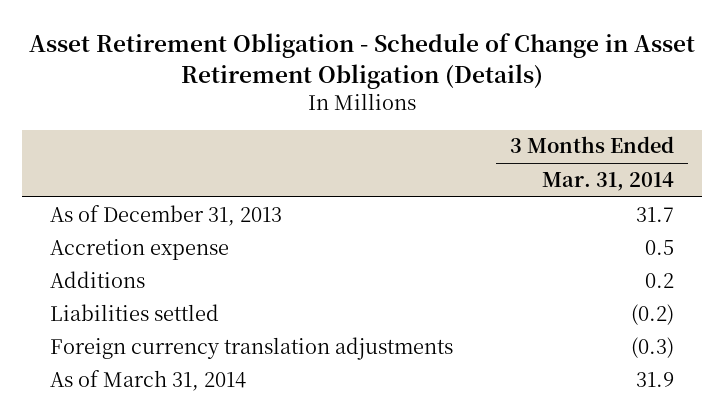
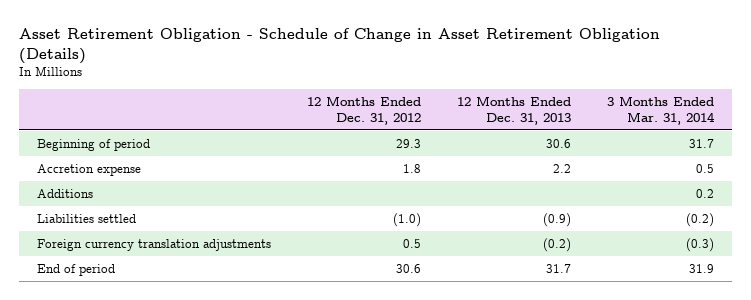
none -> [307,95,422,125] 12 Months Ended Dec. 31, 2012
none -> [456,95,571,125] 12 Months Ended Dec. 31, 2013
[50,204,283,226] As of December 31, 2013 -> [37,139,151,152] Beginning of period
[50,369,247,391] As of March 31, 2014 -> [37,264,116,277] End of period

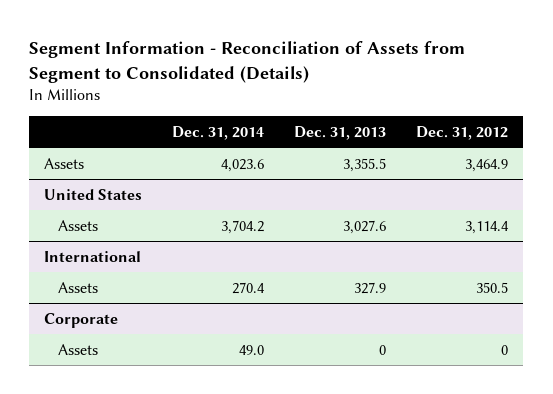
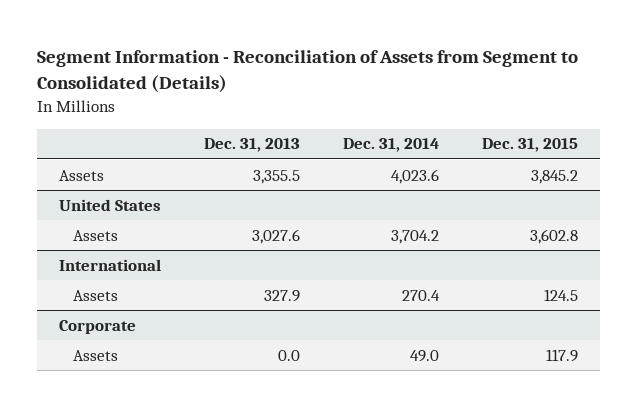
[416,125,509,140] Dec. 31, 2012 -> none
none -> [482,138,579,153] Dec. 31, 2015
[379,344,387,355] 0 -> [277,349,300,361] 0.0

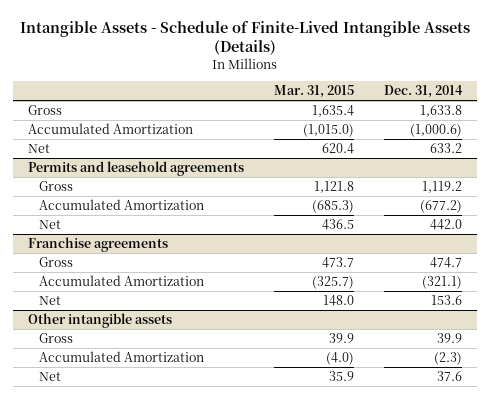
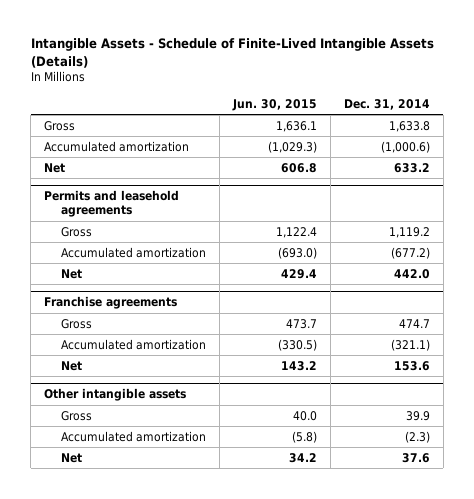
[274,85,355,99] Mar. 31, 2015 -> none
none -> [231,98,317,111] Jun. 30, 2015
[28,123,194,135] Accumulated Amortization -> [44,140,190,152] Accumulated amortization
[39,199,205,211] Accumulated Amortization -> [60,246,206,258] Accumulated amortization
[39,275,205,287] Accumulated Amortization -> [60,338,206,350] Accumulated amortization
[39,351,205,363] Accumulated Amortization -> [60,430,206,442] Accumulated amortization

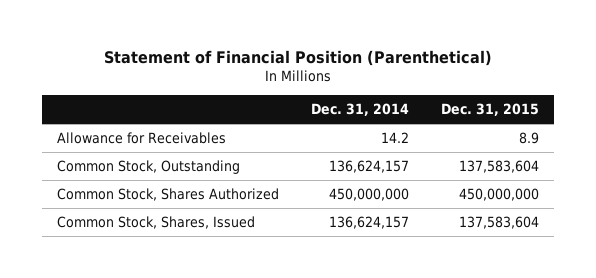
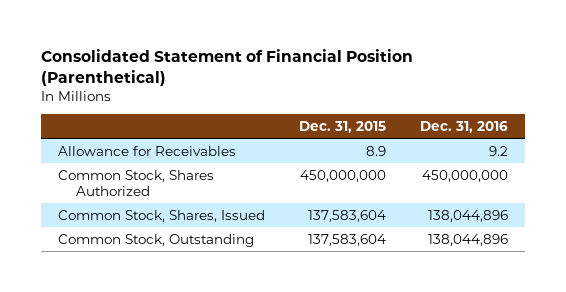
[103,49,492,66] Statement of Financial Position (Parenthetical) -> [41,48,414,86] Consolidated Statement of Financial Position (Parenthetical)
[310,103,409,117] Dec. 31, 2014 -> none
none -> [420,121,509,134] Dec. 31, 2016
[57,160,241,175] Common Stock, Outstanding -> [58,233,255,247] Common Stock, Outstanding

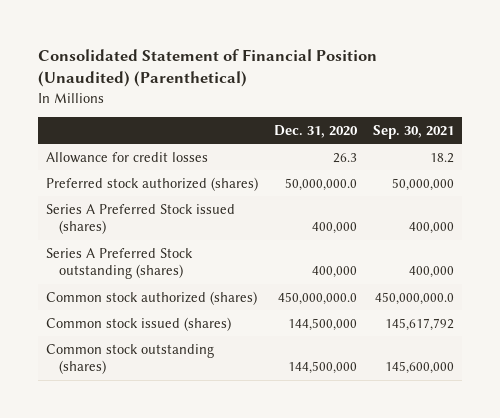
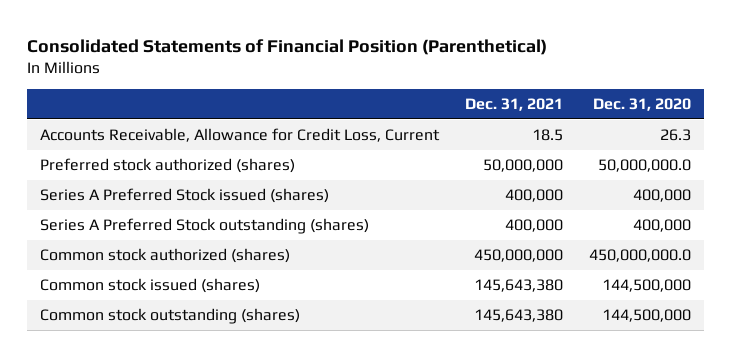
[38,48,378,88] Consolidated Statement of Financial Position (Unaudited) (Parenthetical) -> [27,38,548,55] Consolidated Statements of Financial Position (Parenthetical)
[372,124,454,139] Sep. 30, 2021 -> none
none -> [465,98,564,112] Dec. 31, 2021
[45,151,208,163] Allowance for credit losses -> [40,127,441,142] Accounts Receivable, Allowance for Credit Loss, Current

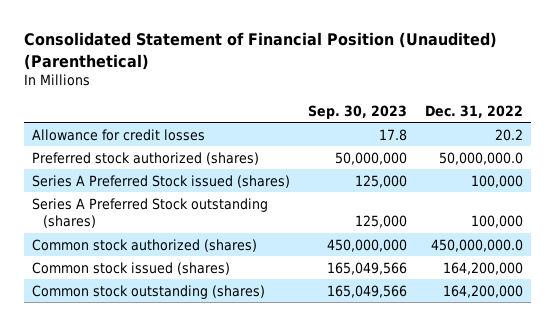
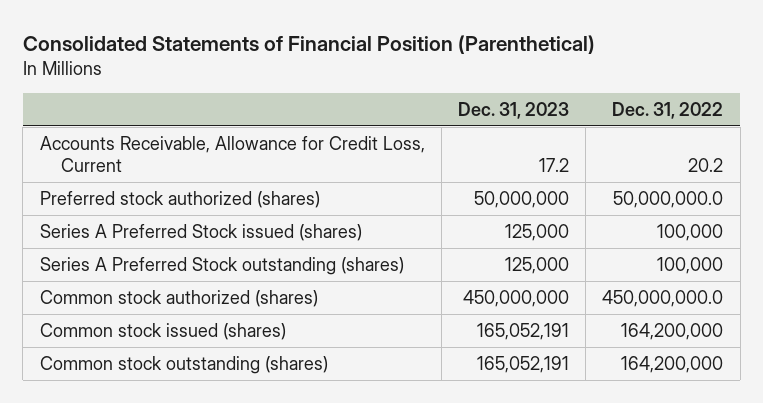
[23,32,497,70] Consolidated Statement of Financial Position (Unaudited) (Parenthetical) -> [22,34,595,54] Consolidated Statements of Financial Position (Parenthetical)
[307,104,407,119] Sep. 30, 2023 -> none
none -> [458,101,570,119] Dec. 31, 2023
[32,128,206,141] Allowance for credit losses -> [39,135,425,172] Accounts Receivable, Allowance for Credit Loss, Current

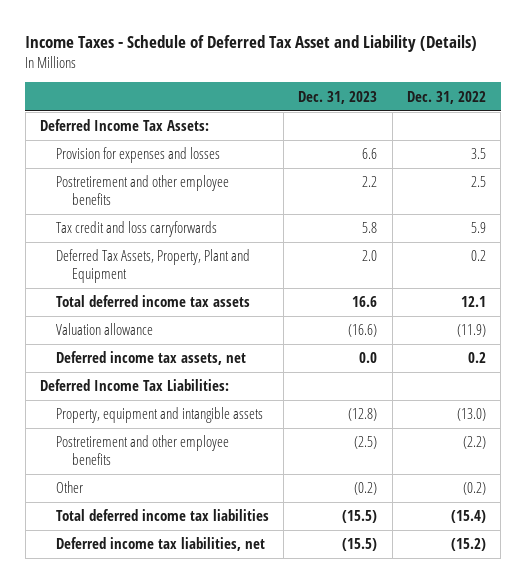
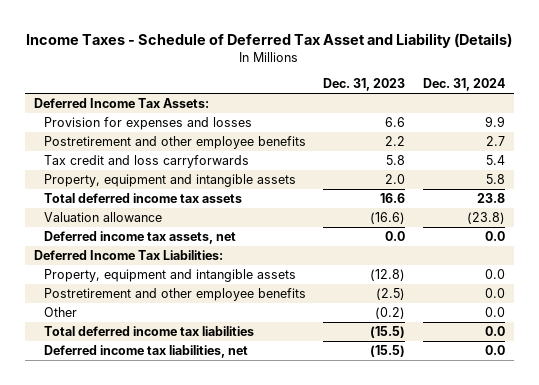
[407,90,487,104] Dec. 31, 2022 -> none
none -> [422,78,505,92] Dec. 31, 2024
[55,249,250,284] Deferred Tax Assets, Property, Plant and Equipment -> [43,174,296,188] Property, equipment and intangible assets

